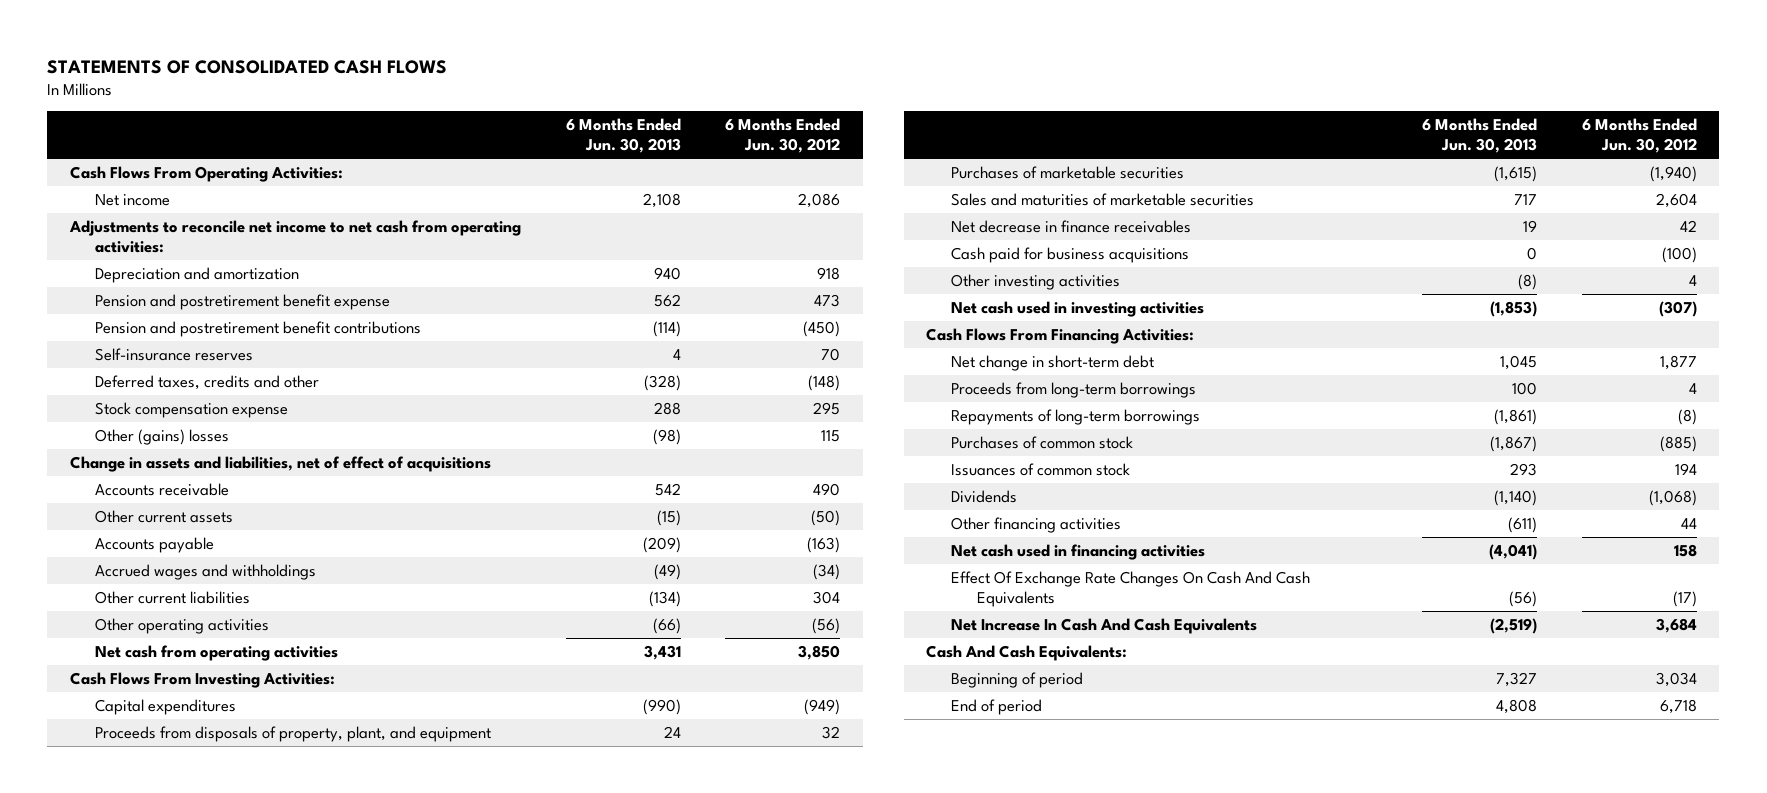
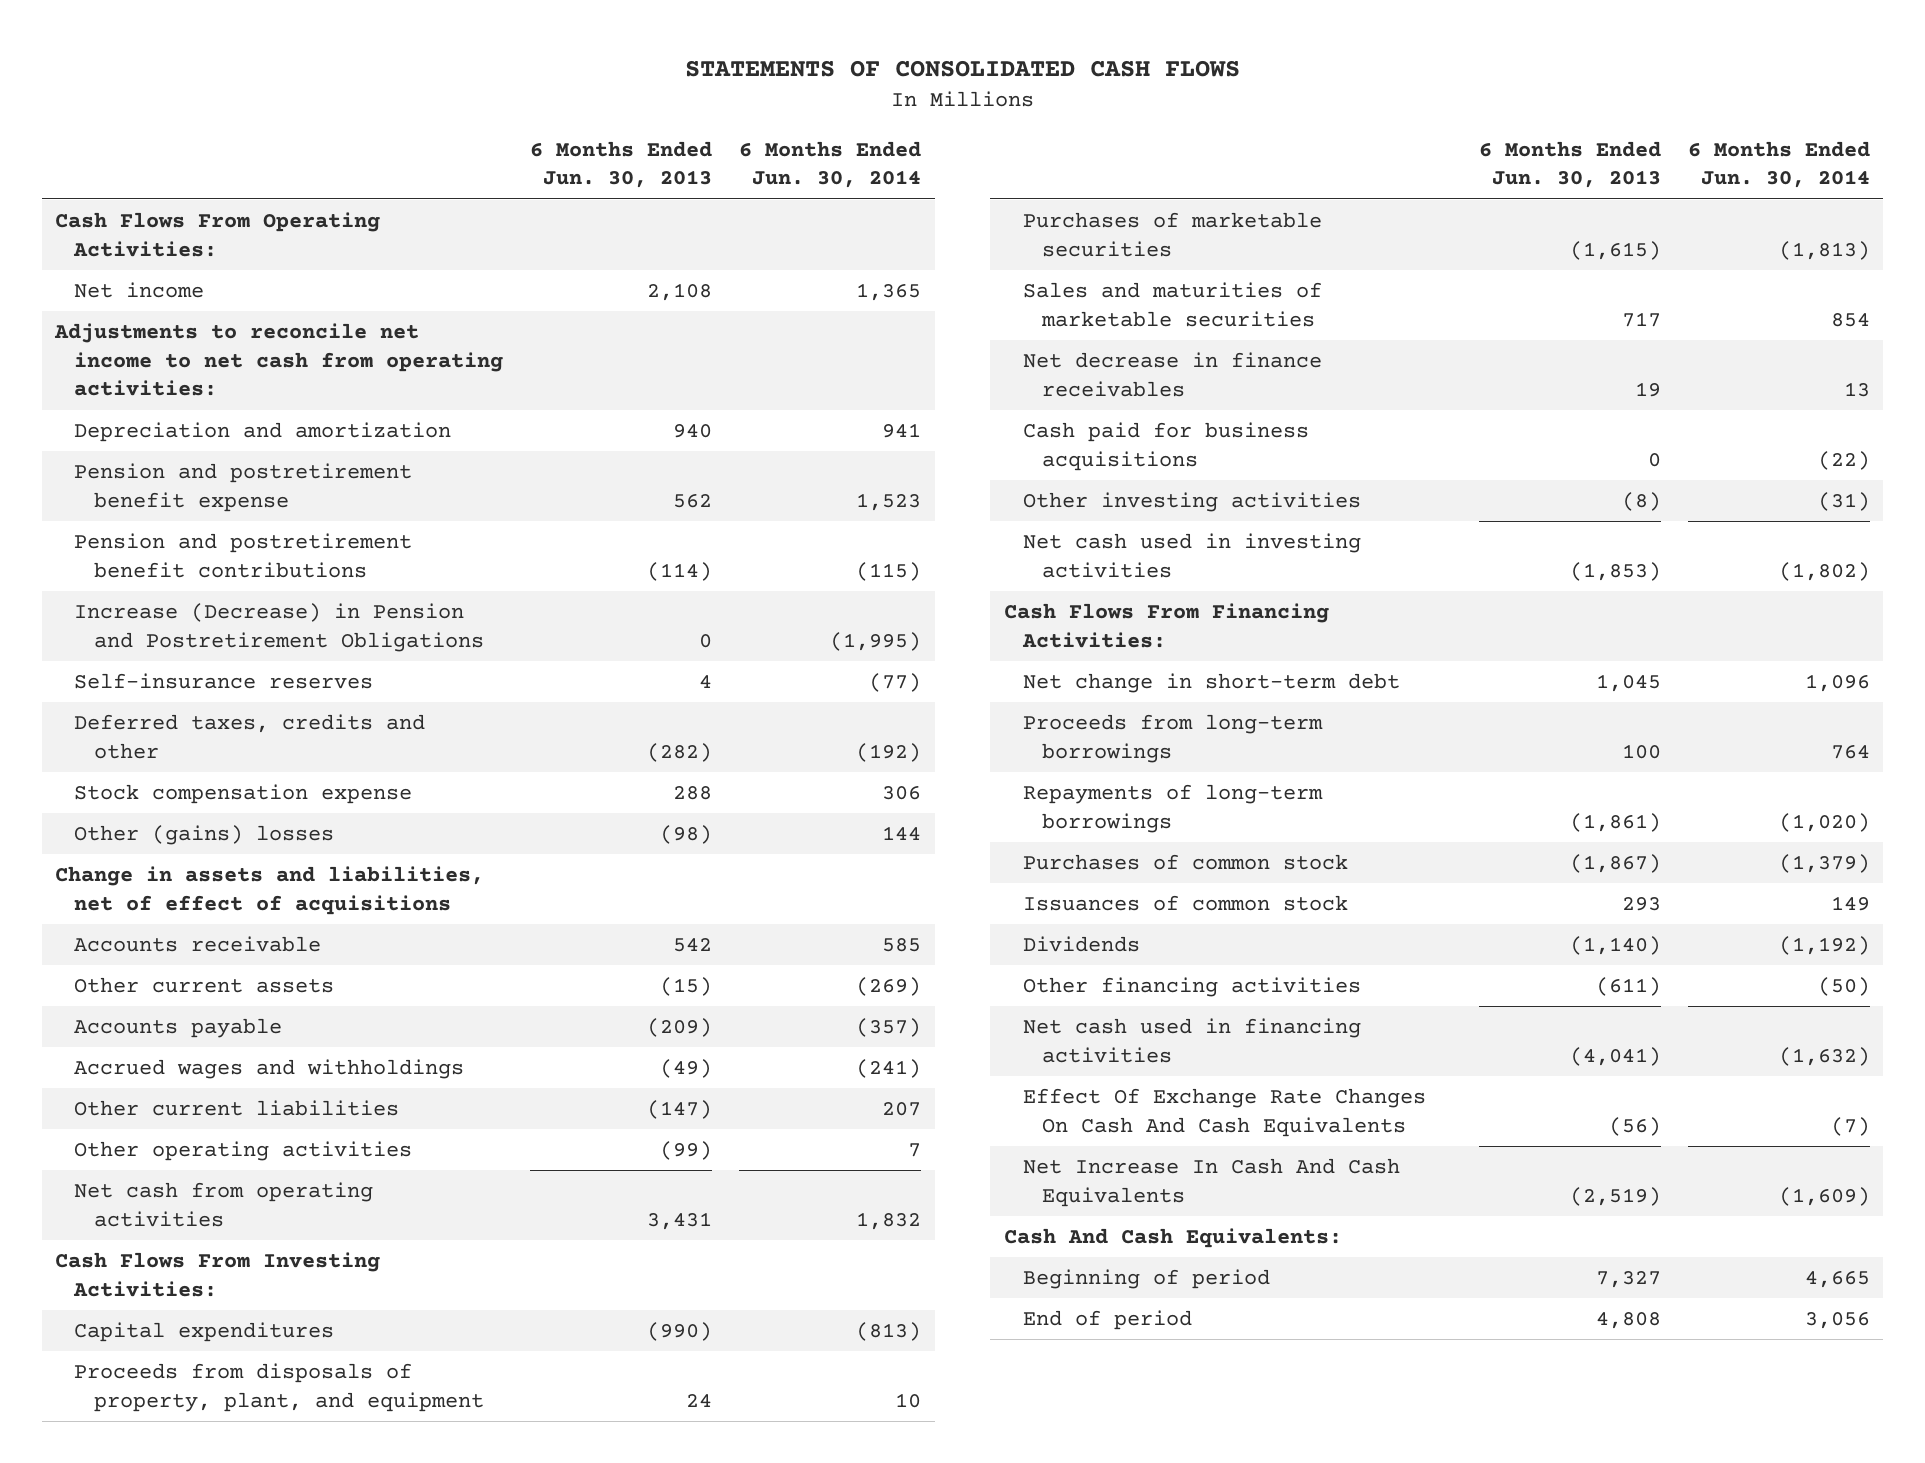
[725,118,841,154] 6 Months Ended Jun. 30, 2012 -> none
none -> [739,140,922,189] 6 Months Ended Jun. 30, 2014
none -> [74,603,484,652] Increase (Decrease) in Pension and Postretirement Obligations
[643,374,681,391] (328) -> [647,742,713,762] (282)
[648,590,681,607] (134) -> [647,1100,713,1120] (147)
[652,617,681,634] (66) -> [660,1141,713,1161] (99)

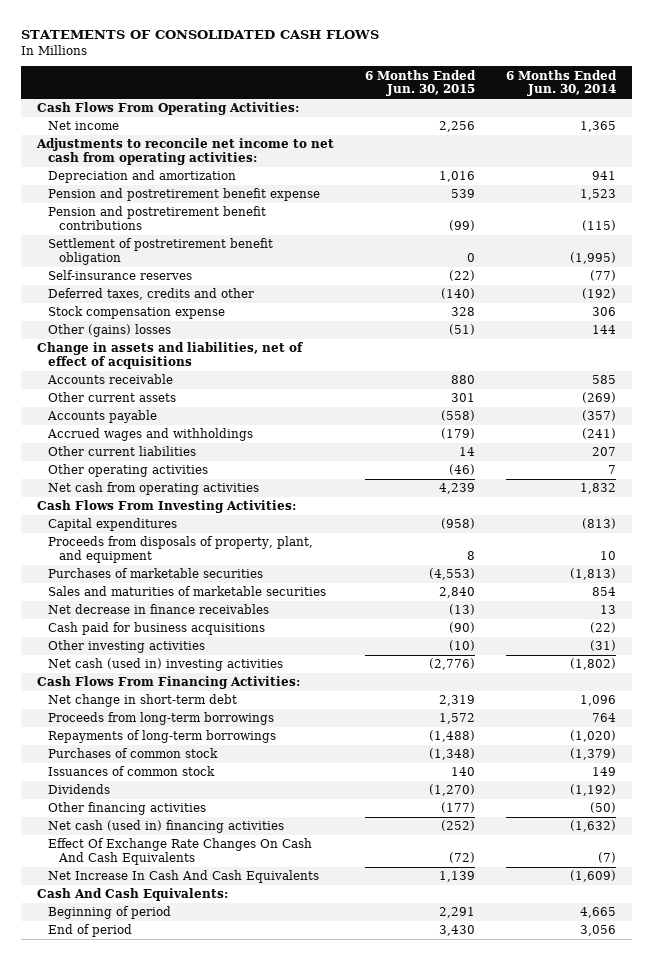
[530,140,713,189] 6 Months Ended Jun. 30, 2013 -> none
none -> [364,69,476,97] 6 Months Ended Jun. 30, 2015
[74,603,484,652] Increase (Decrease) in Pension and Postretirement Obligations -> [47,238,273,265] Settlement of postretirement benefit obligation
[1022,533,1361,578] Net cash used in investing activities -> [47,658,283,672] Net cash (used in) investing activities
[1022,1018,1361,1063] Net cash used in financing activities -> [47,820,284,834] Net cash (used in) financing activities

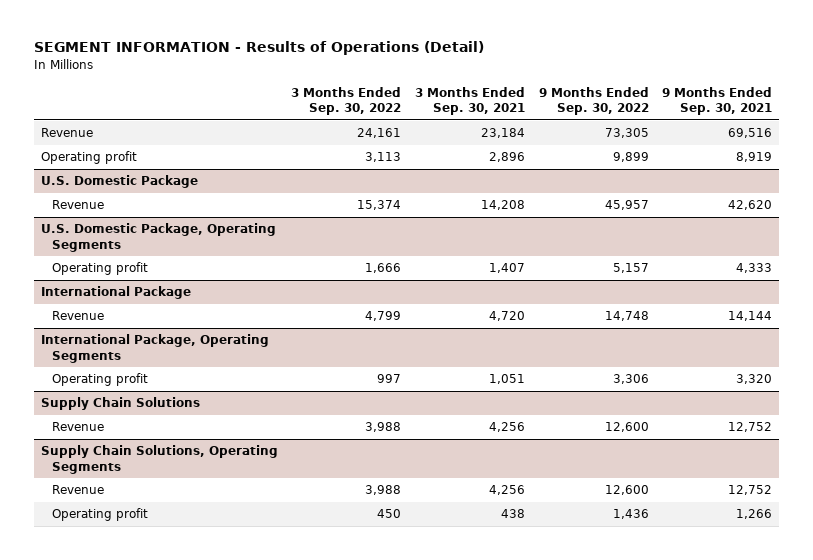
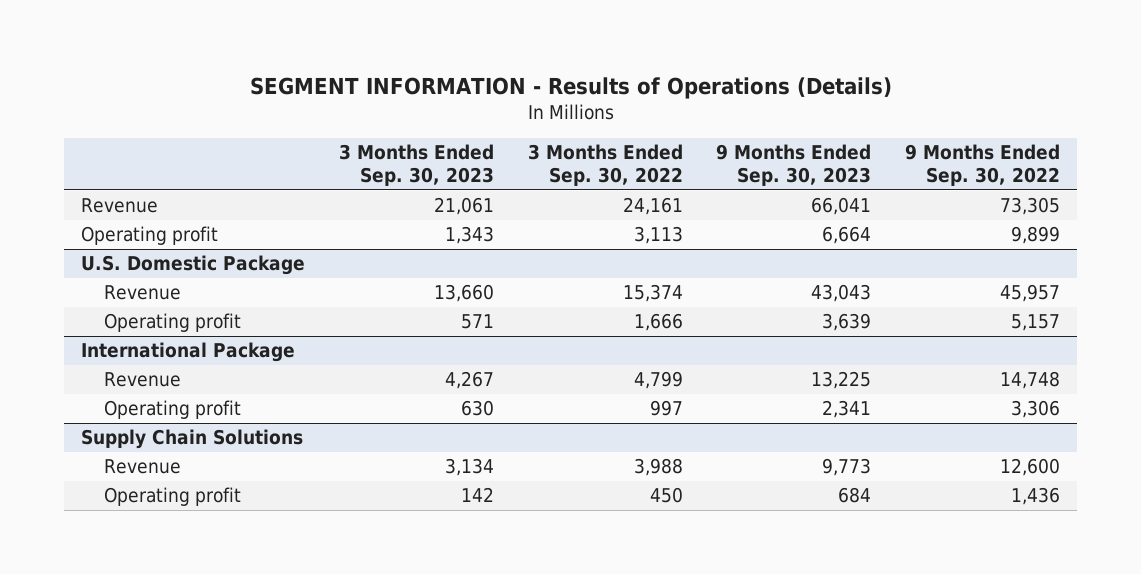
[34,41,485,56] SEGMENT INFORMATION - Results of Operations (Detail) -> [249,76,892,99] SEGMENT INFORMATION - Results of Operations (Details)
[415,86,526,116] 3 Months Ended Sep. 30, 2021 -> none
[662,86,773,116] 9 Months Ended Sep. 30, 2021 -> none
none -> [338,144,494,187] 3 Months Ended Sep. 30, 2023
none -> [716,144,872,187] 9 Months Ended Sep. 30, 2023
[40,223,276,252] U.S. Domestic Package, Operating Segments -> none
[40,334,269,363] International Package, Operating Segments -> none
[40,445,278,474] Supply Chain Solutions, Operating Segments -> none
[52,485,105,495] Revenue -> none

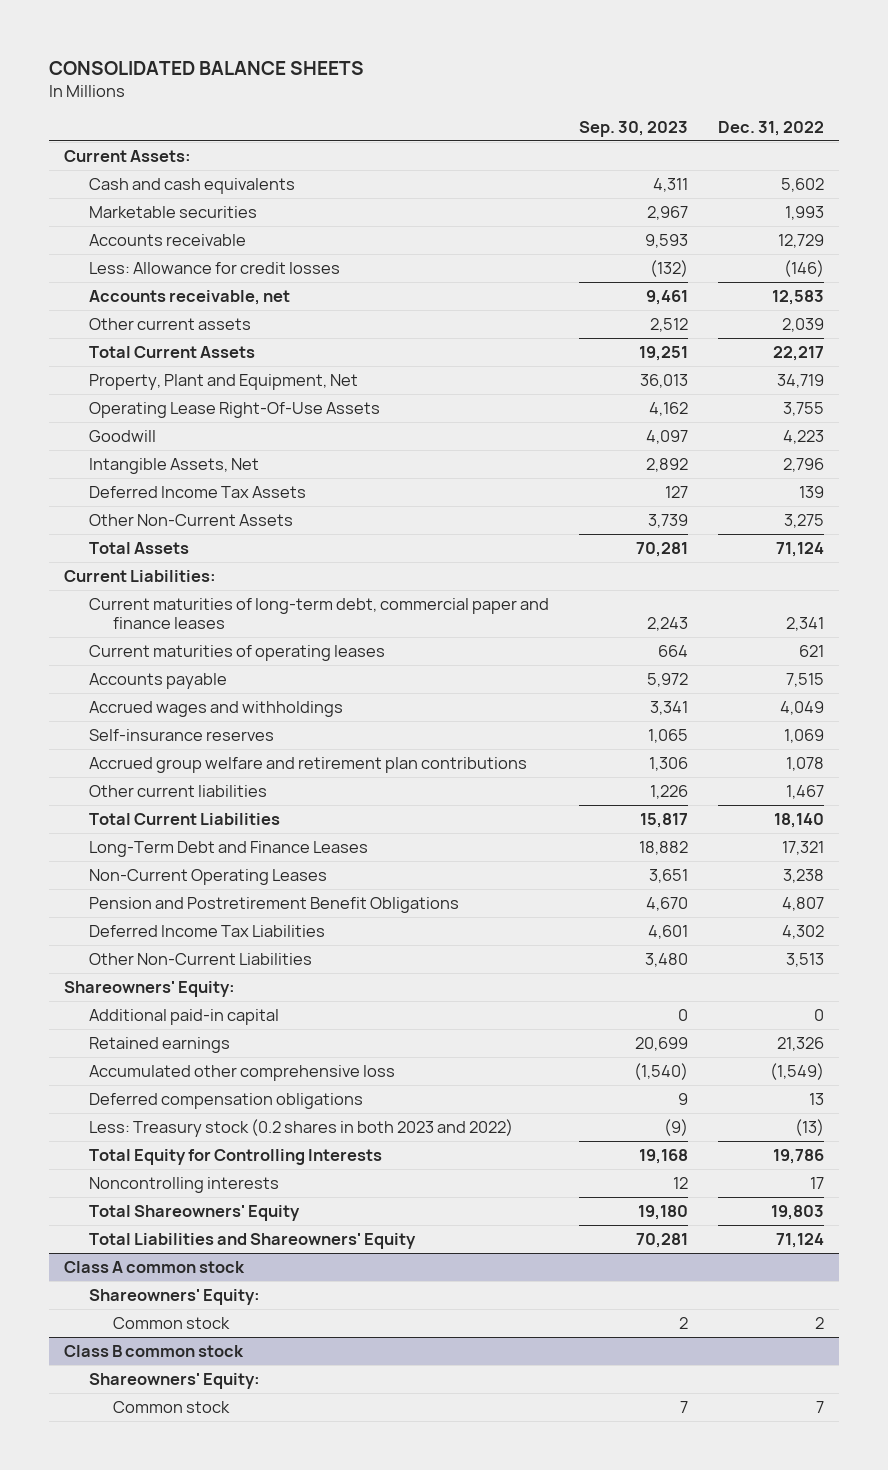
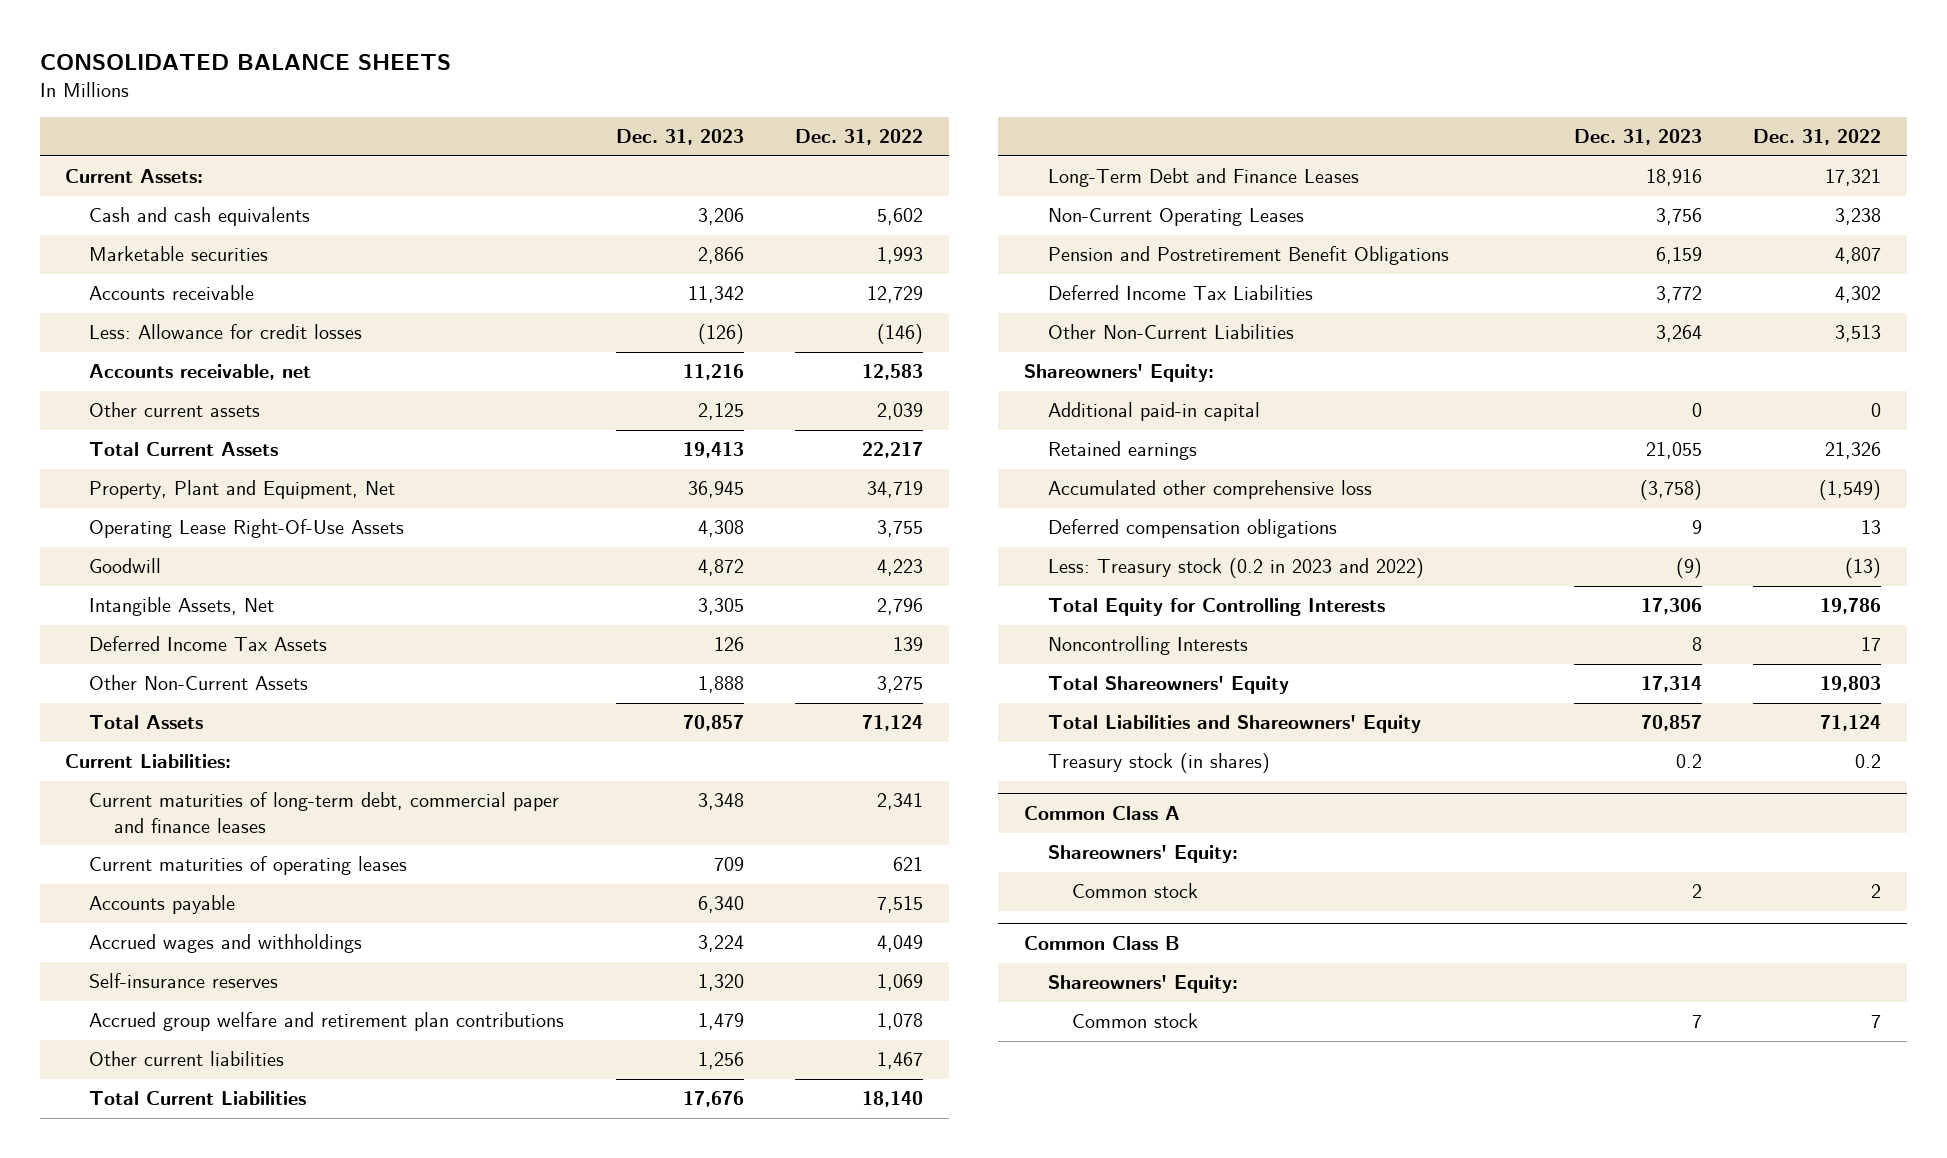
[578,120,688,137] Sep. 30, 2023 -> none
none -> [615,129,744,146] Dec. 31, 2023
[88,1118,513,1137] Less: Treasury stock (0.2 shares in both 2023 and 2022) -> [1047,558,1424,579] Less: Treasury stock (0.2 in 2023 and 2022)
[88,1176,279,1193] Noncontrolling interests -> [1047,636,1248,656] Noncontrolling Interests
none -> [1047,753,1270,774] Treasury stock (in shares)
[64,1260,246,1273] Class A common stock -> [1023,806,1180,821] Common Class A
[64,1344,245,1357] Class B common stock -> [1023,936,1180,951] Common Class B

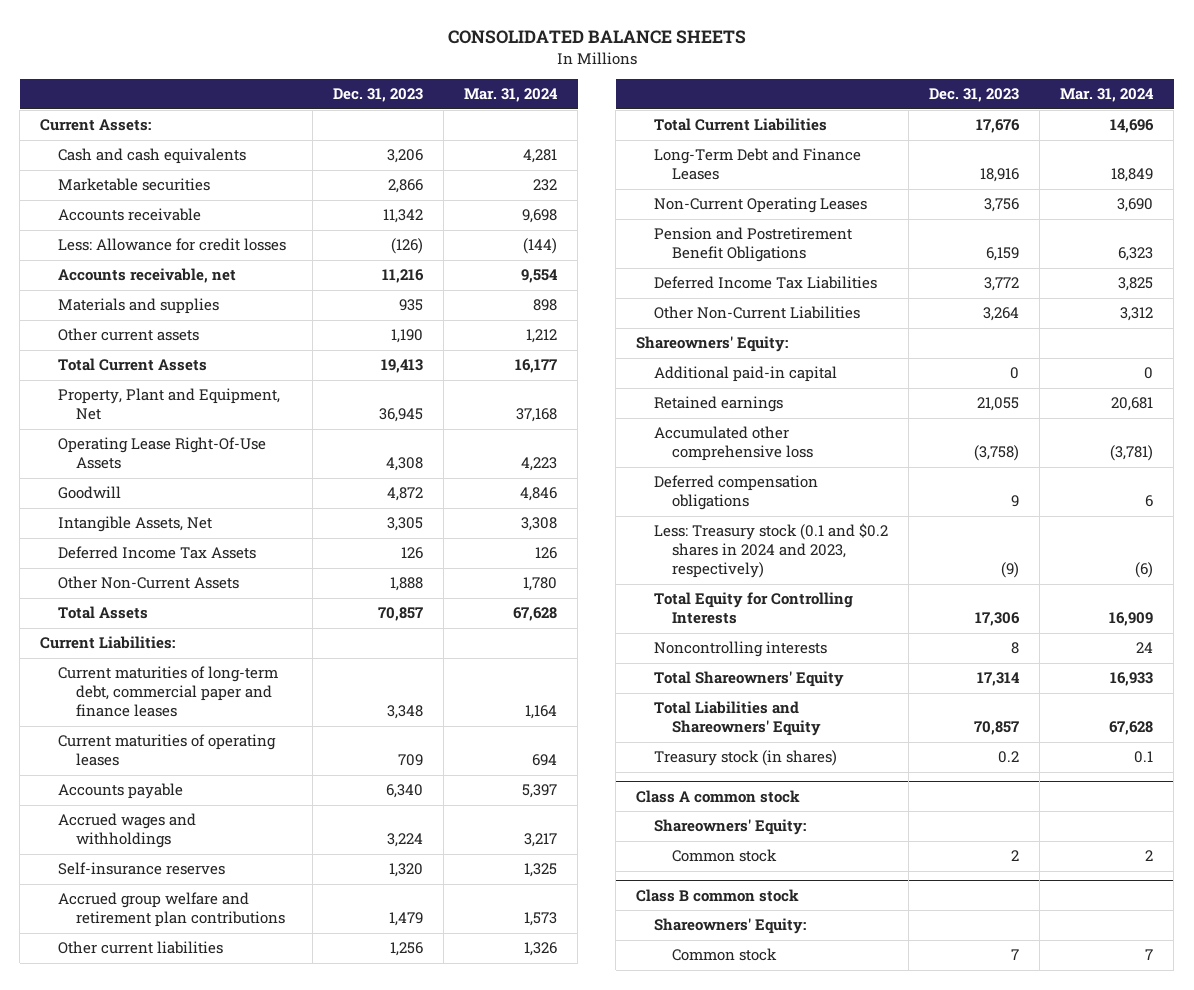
[794,129,923,146] Dec. 31, 2022 -> none
none -> [464,88,559,103] Mar. 31, 2024
none -> [57,298,219,315] Materials and supplies
[697,403,744,421] 2,125 -> [391,329,424,344] 1,190
[1047,558,1424,579] Less: Treasury stock (0.2 in 2023 and 2022) -> [653,523,888,579] Less: Treasury stock (0.1 and $0.2 shares in 2024 and 2023, respectively)
[1047,636,1248,656] Noncontrolling Interests -> [653,641,827,658] Noncontrolling interests
[1023,806,1180,821] Common Class A -> [636,789,801,803] Class A common stock
[1023,936,1180,951] Common Class B -> [636,888,800,902] Class B common stock

